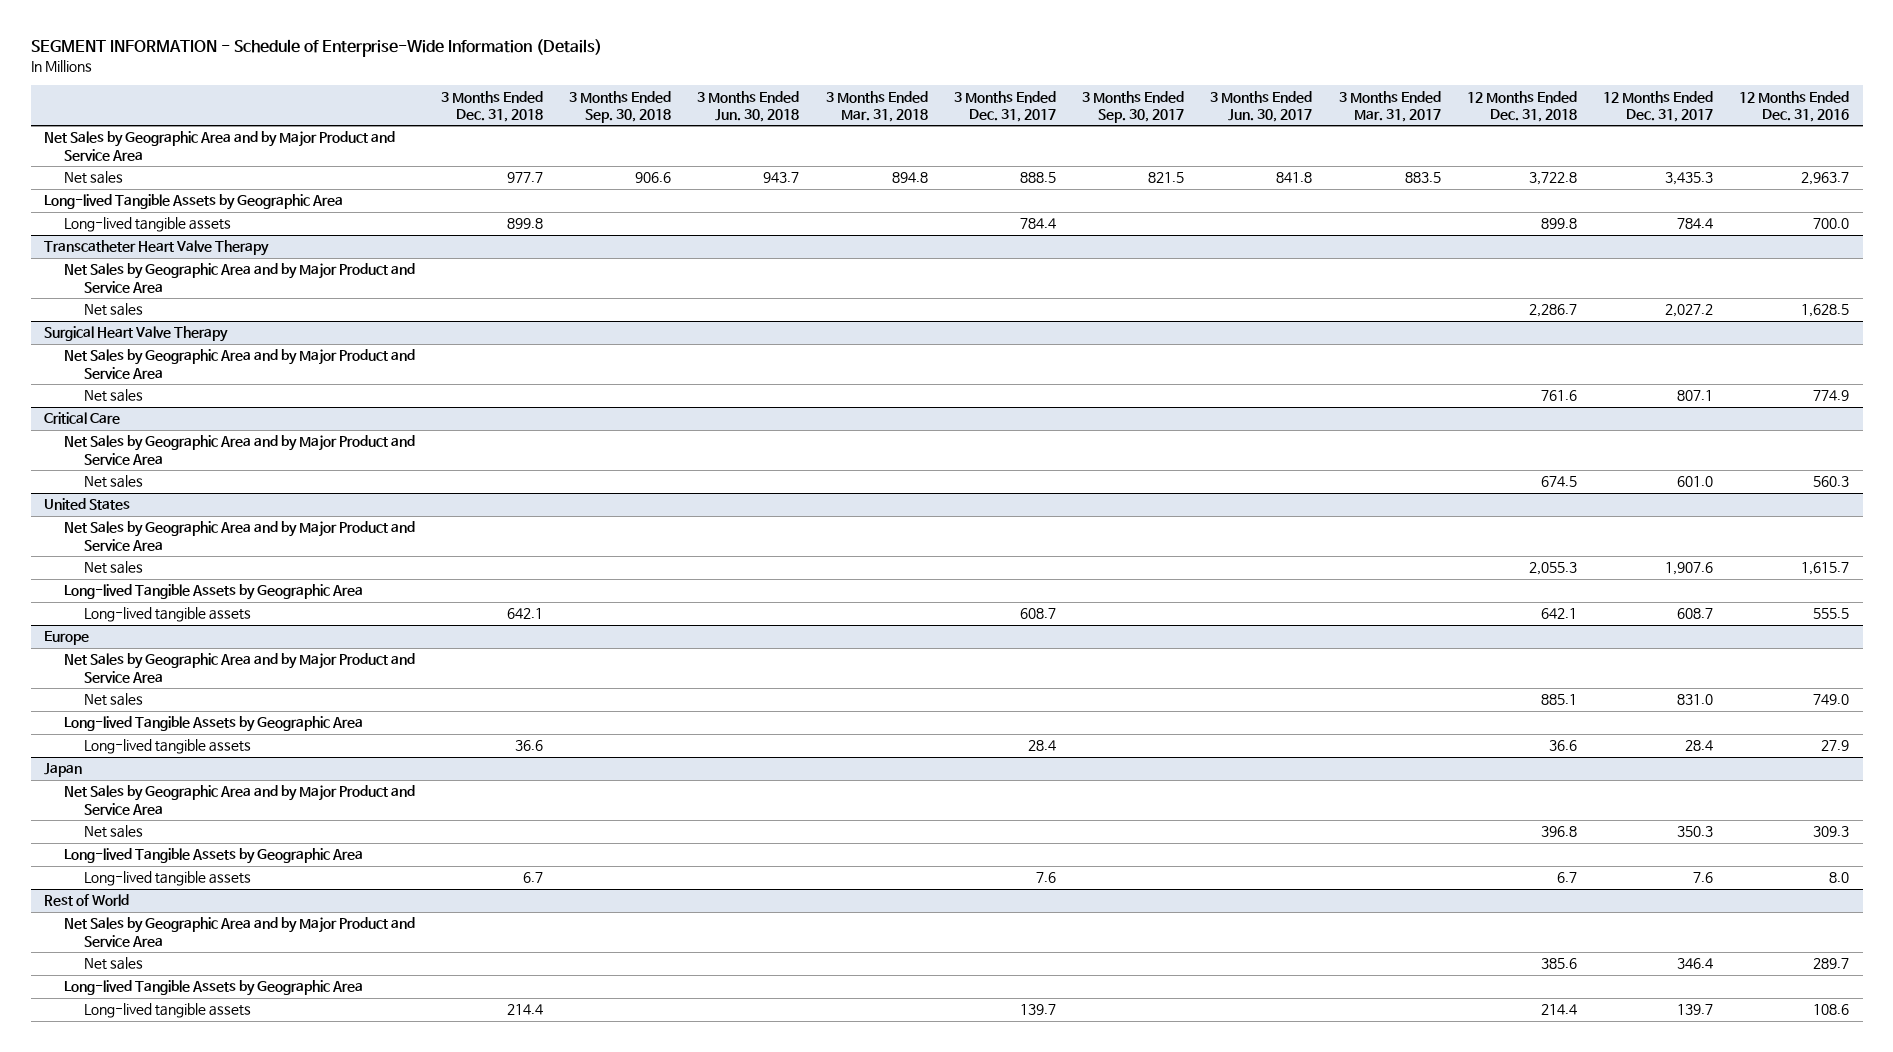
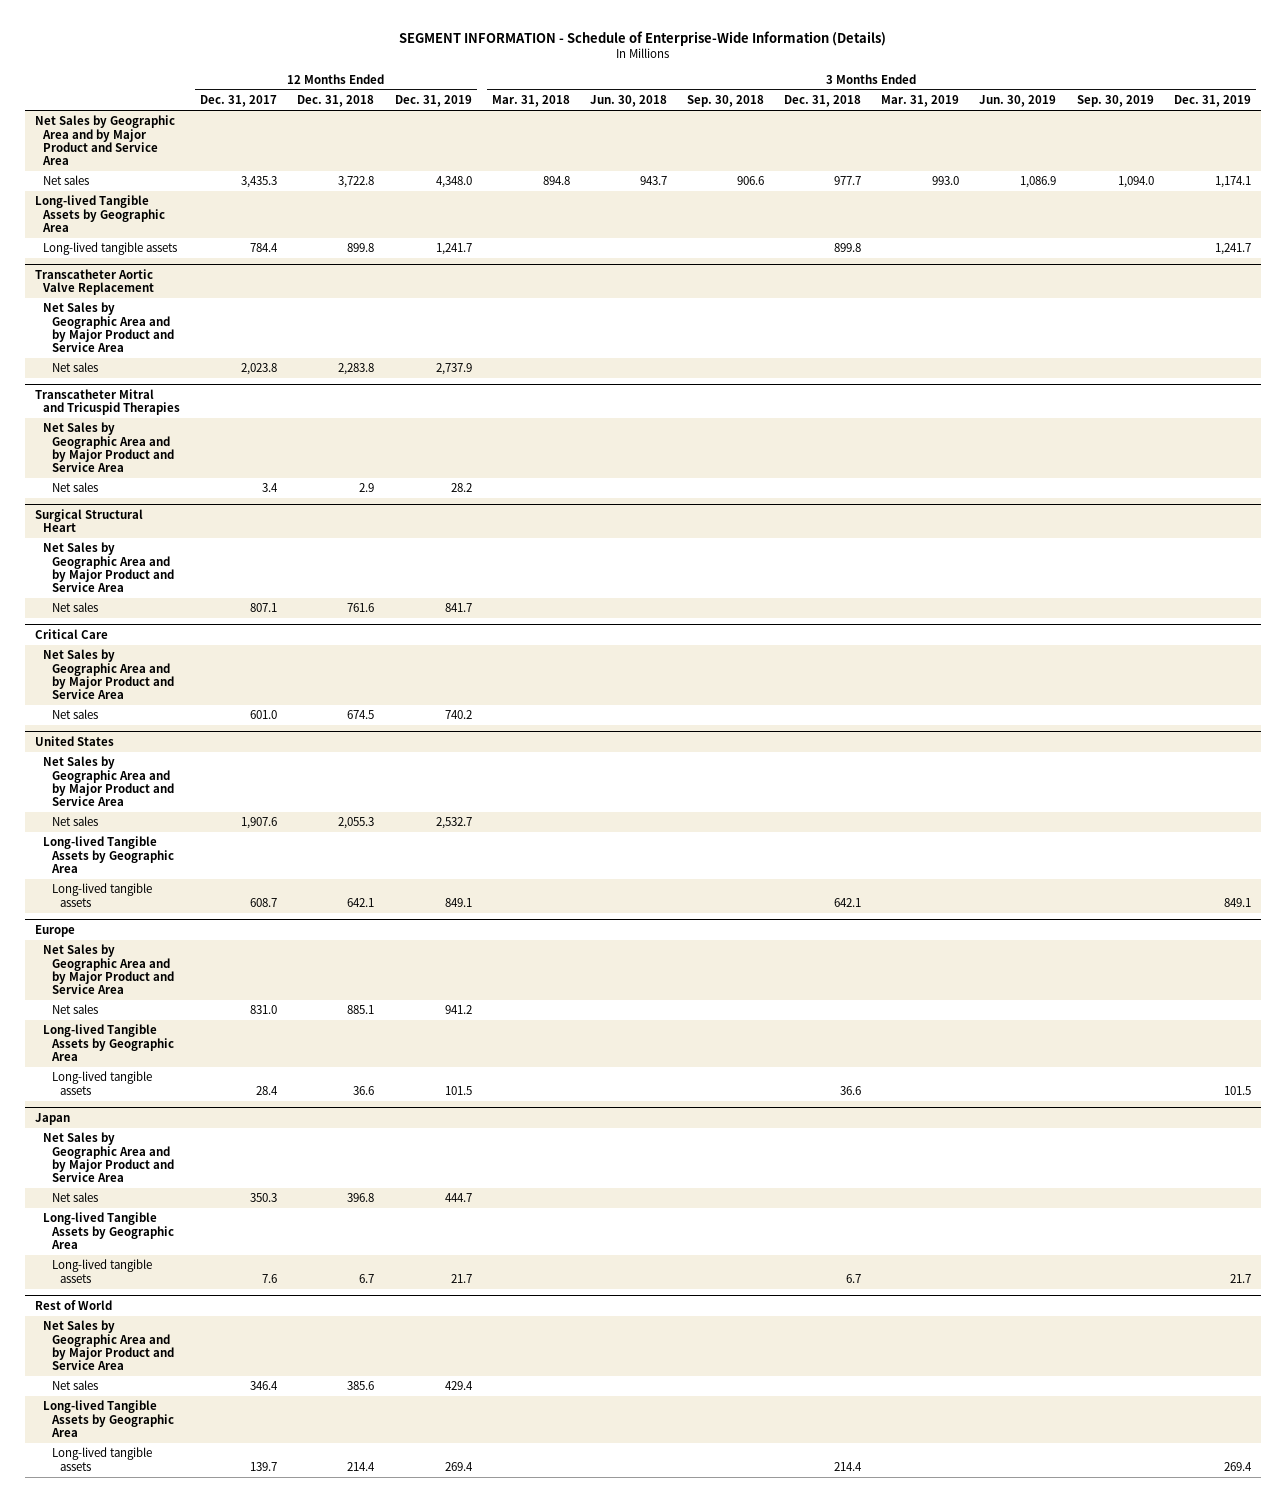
[953,90,1056,122] 3 Months Ended Dec. 31, 2017 -> none
[1082,90,1185,123] 3 Months Ended Sep. 30, 2017 -> none
[1210,90,1313,122] 3 Months Ended Jun. 30, 2017 -> none
[1338,90,1441,122] 3 Months Ended Mar. 31, 2017 -> none
[1739,90,1850,122] 12 Months Ended Dec. 31, 2016 -> none
none -> [394,95,472,108] Dec. 31, 2019
none -> [881,95,960,108] Mar. 31, 2019
none -> [979,95,1057,108] Jun. 30, 2019
none -> [1076,95,1154,108] Sep. 30, 2019
none -> [1173,95,1251,108] Dec. 31, 2019
[43,240,269,257] Transcatheter Heart Valve Therapy -> [34,268,155,296] Transcatheter Aortic Valve Replacement
[43,326,228,343] Surgical Heart Valve Therapy -> none
[1528,304,1577,318] 2,286.7 -> [338,363,375,376] 2,283.8
[1665,304,1714,318] 2,027.2 -> [241,363,278,376] 2,023.8
none -> [34,388,181,416] Transcatheter Mitral and Tricuspid Therapies
none -> [51,482,98,493] Net sales
none -> [34,508,143,533] Surgical Structural Heart
none -> [43,542,174,592] Net Sales by Geographic Area and by Major Product and Service Area

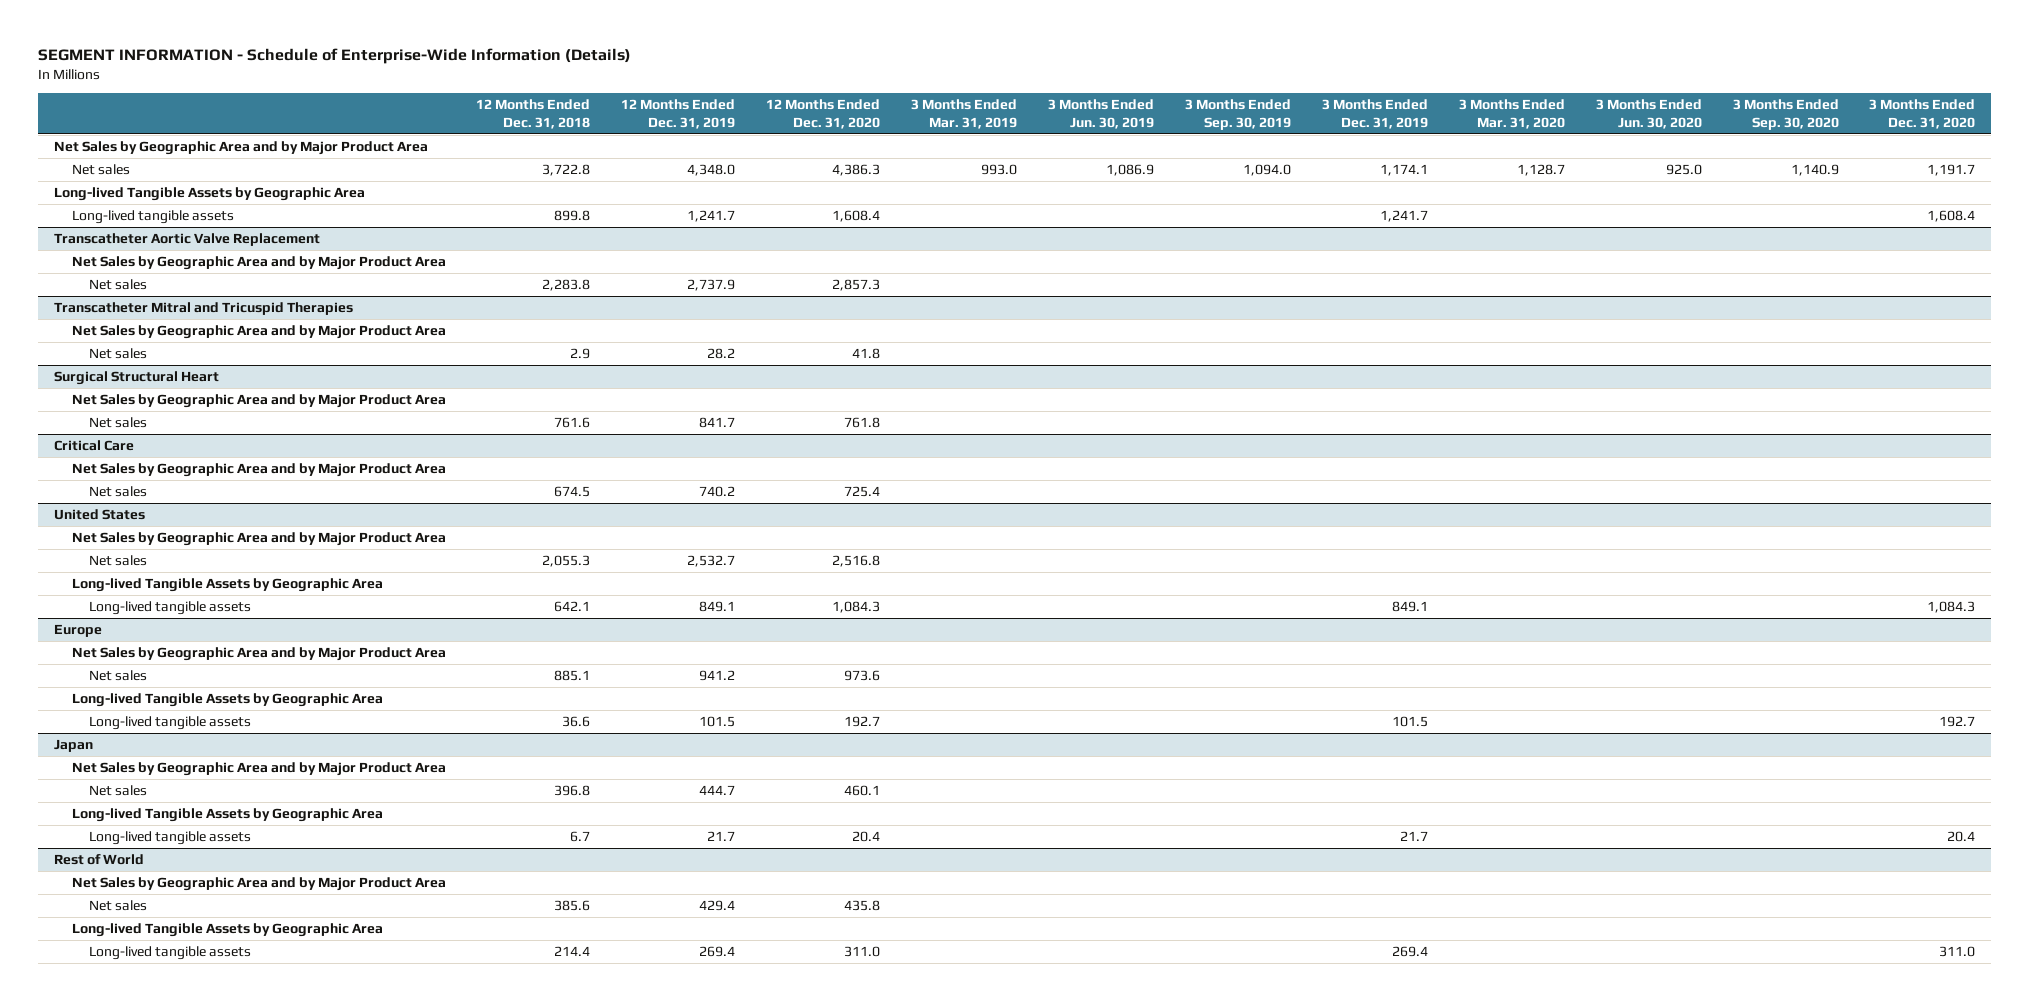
[200,95,278,108] Dec. 31, 2017 -> none
[491,95,570,108] Mar. 31, 2018 -> none
[589,95,667,108] Jun. 30, 2018 -> none
[687,95,765,108] Sep. 30, 2018 -> none
[784,95,862,108] Dec. 31, 2018 -> none
none -> [766,99,881,129] 12 Months Ended Dec. 31, 2020
none -> [1458,99,1565,129] 3 Months Ended Mar. 31, 2020
none -> [1595,99,1702,129] 3 Months Ended Jun. 30, 2020
none -> [1732,99,1839,130] 3 Months Ended Sep. 30, 2020
none -> [1869,99,1976,129] 3 Months Ended Dec. 31, 2020
[34,115,175,165] Net Sales by Geographic Area and by Major Product and Service Area -> [53,141,428,156] Net Sales by Geographic Area and by Major Product Area
[43,302,174,352] Net Sales by Geographic Area and by Major Product and Service Area -> [71,256,446,271] Net Sales by Geographic Area and by Major Product Area
[43,422,174,472] Net Sales by Geographic Area and by Major Product and Service Area -> [71,325,446,340] Net Sales by Geographic Area and by Major Product Area
[43,542,174,592] Net Sales by Geographic Area and by Major Product and Service Area -> [71,394,446,409] Net Sales by Geographic Area and by Major Product Area
[43,649,174,699] Net Sales by Geographic Area and by Major Product and Service Area -> [71,463,446,478] Net Sales by Geographic Area and by Major Product Area
[43,756,174,806] Net Sales by Geographic Area and by Major Product and Service Area -> [71,532,446,547] Net Sales by Geographic Area and by Major Product Area
[43,944,174,994] Net Sales by Geographic Area and by Major Product and Service Area -> [71,647,446,662] Net Sales by Geographic Area and by Major Product Area
[43,1132,174,1182] Net Sales by Geographic Area and by Major Product and Service Area -> [71,762,446,777] Net Sales by Geographic Area and by Major Product Area
[43,1320,174,1370] Net Sales by Geographic Area and by Major Product and Service Area -> [71,877,446,892] Net Sales by Geographic Area and by Major Product Area

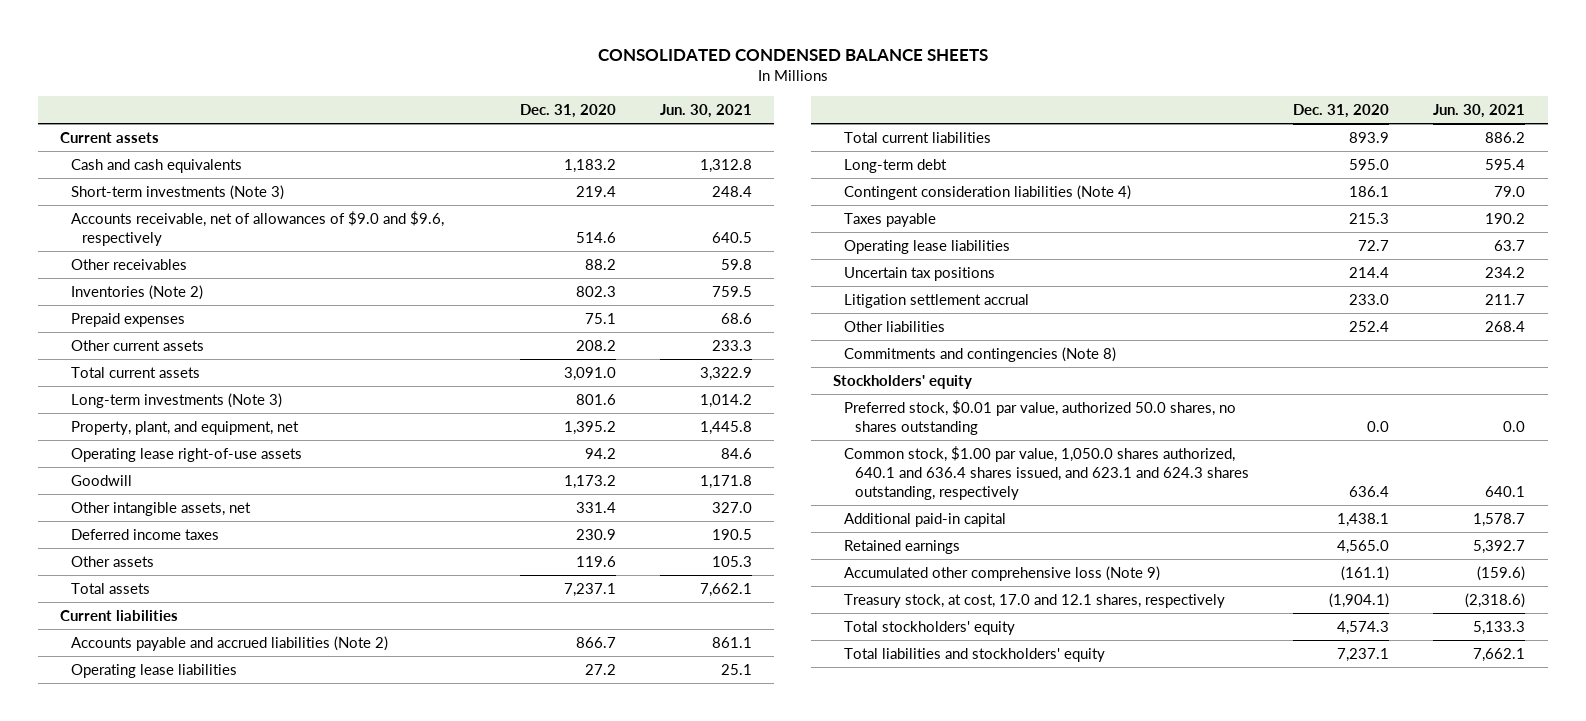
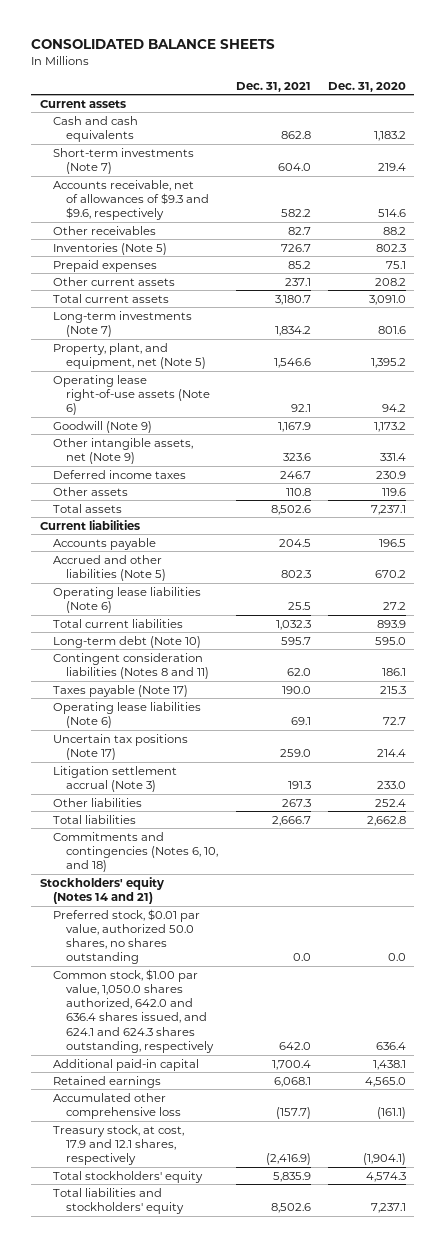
[597,49,988,62] CONSOLIDATED CONDENSED BALANCE SHEETS -> [31,39,276,50] CONSOLIDATED BALANCE SHEETS
[660,103,753,118] Jun. 30, 2021 -> none
none -> [235,81,311,92] Dec. 31, 2021
[70,184,284,200] Short-term investments (Note 3) -> [52,147,194,175] Short-term investments (Note 7)
[70,210,444,246] Accounts receivable, net of allowances of $9.0 and $9.6, respectively -> [52,179,210,221] Accounts receivable, net of allowances of $9.3 and $9.6, respectively
[70,284,203,300] Inventories (Note 2) -> [52,242,167,255] Inventories (Note 5)
[70,392,282,408] Long-term investments (Note 3) -> [52,310,192,338] Long-term investments (Note 7)
[70,420,299,435] Property, plant, and equipment, net -> [52,342,207,370] Property, plant, and equipment, net (Note 5)
[70,447,302,462] Operating lease right-of-use assets -> [52,374,211,416] Operating lease right-of-use assets (Note 6)
[70,474,132,486] Goodwill -> [52,420,152,433] Goodwill (Note 9)
[70,501,251,516] Other intangible assets, net -> [52,437,193,465] Other intangible assets, net (Note 9)
[70,635,388,651] Accounts payable and accrued liabilities (Note 2) -> none
none -> [52,537,156,550] Accounts payable
none -> [52,554,167,582] Accrued and other liabilities (Note 5)
[70,663,237,678] Operating lease liabilities -> [52,586,201,614] Operating lease liabilities (Note 6)
[844,158,948,173] Long-term debt -> [52,635,201,648] Long-term debt (Note 10)
[844,184,1132,200] Contingent consideration liabilities (Note 4) -> [52,652,210,680] Contingent consideration liabilities (Notes 8 and 11)
[844,212,937,227] Taxes payable -> [52,684,188,697] Taxes payable (Note 17)
[844,239,1011,254] Operating lease liabilities -> [52,701,201,729] Operating lease liabilities (Note 6)
[844,266,996,281] Uncertain tax positions -> [52,733,188,761] Uncertain tax positions (Note 17)
[844,293,1030,308] Litigation settlement accrual -> [52,765,177,793] Litigation settlement accrual (Note 3)
none -> [52,814,136,824] Total liabilities
[844,346,1117,362] Commitments and contingencies (Note 8) -> [52,831,219,873] Commitments and contingencies (Notes 6, 10, and 18)
[833,374,973,389] Stockholders' equity -> [39,876,164,905] Stockholders' equity (Notes 14 and 21)
[844,445,1249,500] Common stock, $1.00 par value, 1,050.0 shares authorized, 640.1 and 636.4 shares issued, and 623.1 and 624.3 shares outstanding, respectively -> [52,968,215,1053] Common stock, $1.00 par value, 1,050.0 shares authorized, 642.0 and 636.4 shares issued, and 624.1 and 624.3 shares outstanding, respectively
[844,565,1161,581] Accumulated other comprehensive loss (Note 9) -> [52,1092,182,1120] Accumulated other comprehensive loss
[844,593,1226,608] Treasury stock, at cost, 17.0 and 12.1 shares, respectively -> [52,1124,184,1166] Treasury stock, at cost, 17.9 and 12.1 shares, respectively

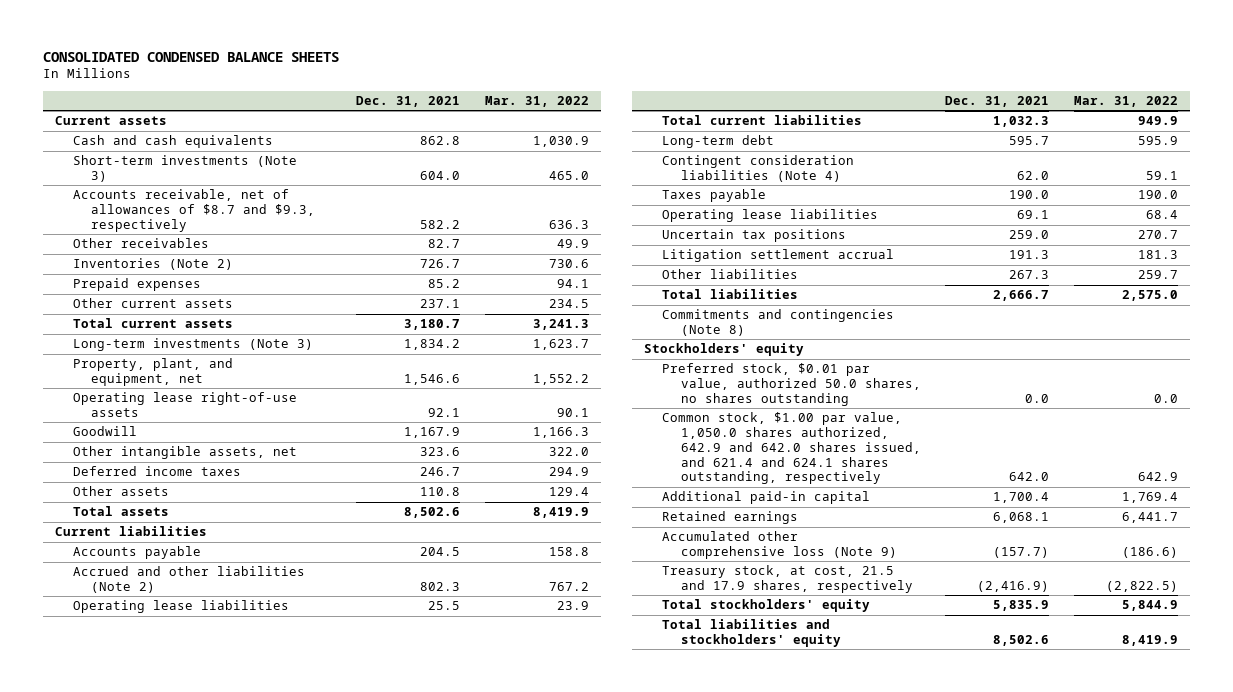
[31,39,276,50] CONSOLIDATED BALANCE SHEETS -> [42,51,339,62] CONSOLIDATED CONDENSED BALANCE SHEETS
[327,81,406,92] Dec. 31, 2020 -> none
none -> [484,96,589,108] Mar. 31, 2022
[52,147,194,175] Short-term investments (Note 7) -> [73,155,298,183] Short-term investments (Note 3)
[52,179,210,221] Accounts receivable, net of allowances of $9.3 and $9.6, respectively -> [73,189,316,232] Accounts receivable, net of allowances of $8.7 and $9.3, respectively
[52,242,167,255] Inventories (Note 5) -> [73,258,234,271] Inventories (Note 2)
[52,310,192,338] Long-term investments (Note 7) -> [73,338,314,352] Long-term investments (Note 3)
[52,342,207,370] Property, plant, and equipment, net (Note 5) -> [73,358,234,387] Property, plant, and equipment, net
[52,374,211,416] Operating lease right-of-use assets (Note 6) -> [73,392,298,418] Operating lease right-of-use assets
[52,420,152,433] Goodwill (Note 9) -> [73,426,138,437] Goodwill
[52,437,193,465] Other intangible assets, net (Note 9) -> [73,446,298,460] Other intangible assets, net
[52,554,167,582] Accrued and other liabilities (Note 5) -> [73,566,306,594] Accrued and other liabilities (Note 2)
[52,586,201,614] Operating lease liabilities (Note 6) -> [73,600,290,614] Operating lease liabilities
[52,635,201,648] Long-term debt (Note 10) -> [662,135,775,149] Long-term debt
[52,652,210,680] Contingent consideration liabilities (Notes 8 and 11) -> [662,155,855,183] Contingent consideration liabilities (Note 4)
[52,684,188,697] Taxes payable (Note 17) -> [662,189,767,203] Taxes payable
[52,701,201,729] Operating lease liabilities (Note 6) -> [662,209,879,223] Operating lease liabilities
[52,733,188,761] Uncertain tax positions (Note 17) -> [662,229,847,243] Uncertain tax positions
[52,765,177,793] Litigation settlement accrual (Note 3) -> [662,249,895,263] Litigation settlement accrual
[52,831,219,873] Commitments and contingencies (Notes 6, 10, and 18) -> [662,309,895,337] Commitments and contingencies (Note 8)
[39,876,164,905] Stockholders' equity (Notes 14 and 21) -> [644,343,805,357] Stockholders' equity
[52,968,215,1053] Common stock, $1.00 par value, 1,050.0 shares authorized, 642.0 and 636.4 shares issued, and 624.1 and 624.3 shares outstanding, respectively -> [662,412,921,485] Common stock, $1.00 par value, 1,050.0 shares authorized, 642.9 and 642.0 shares issued, and 621.4 and 624.1 shares outstanding, respectively
[52,1092,182,1120] Accumulated other comprehensive loss -> [662,531,897,560] Accumulated other comprehensive loss (Note 9)
[52,1124,184,1166] Treasury stock, at cost, 17.9 and 12.1 shares, respectively -> [662,565,913,594] Treasury stock, at cost, 21.5 and 17.9 shares, respectively

